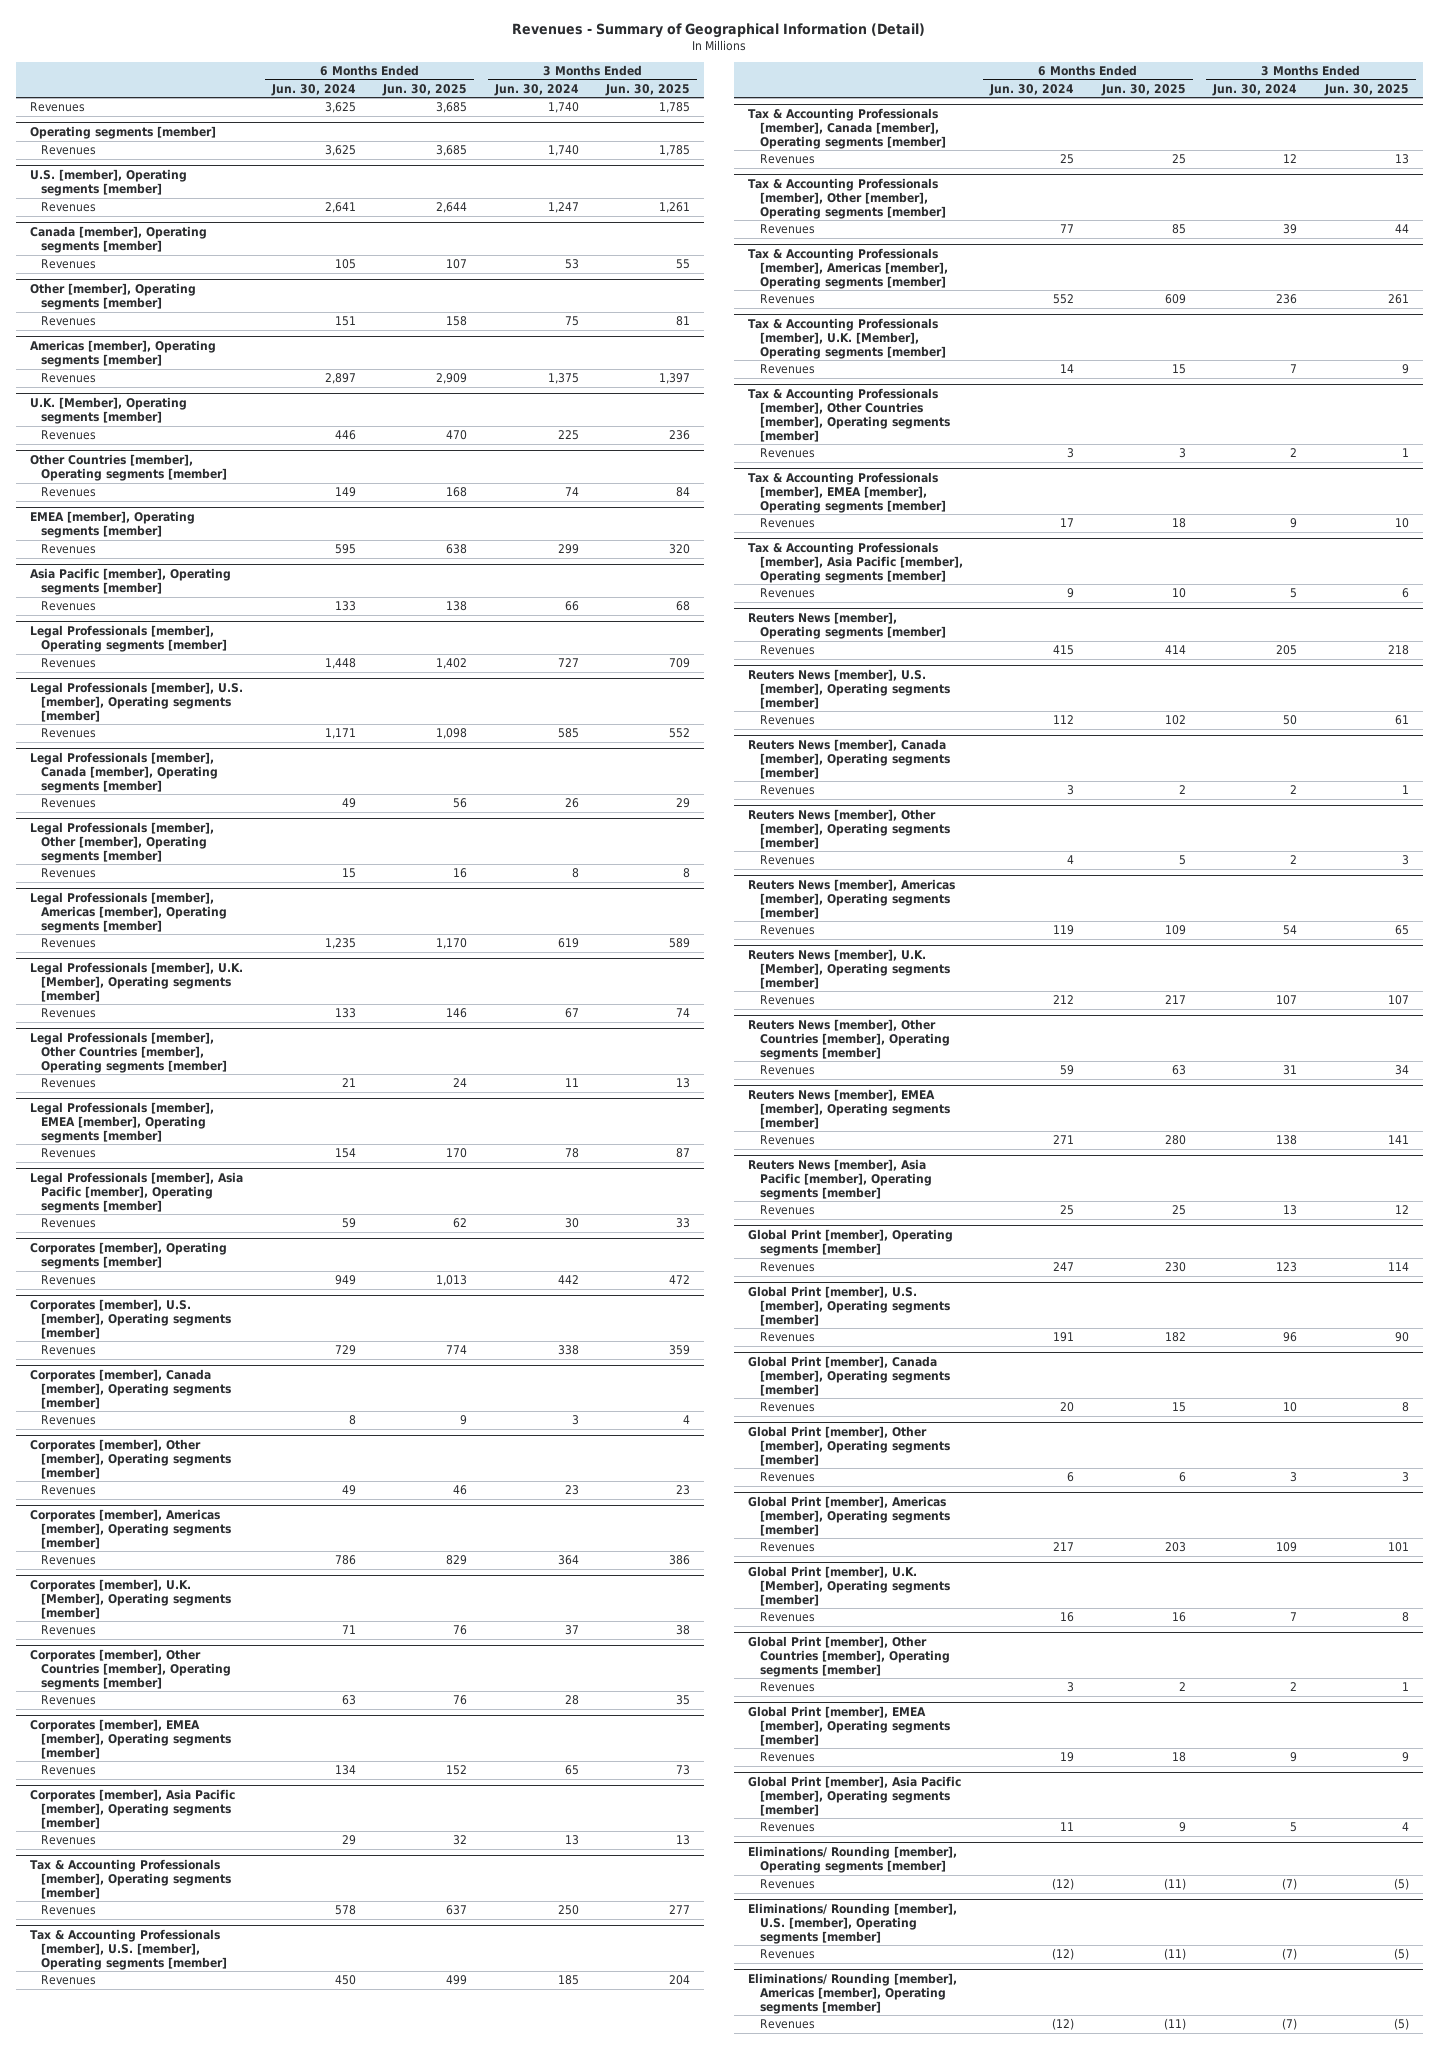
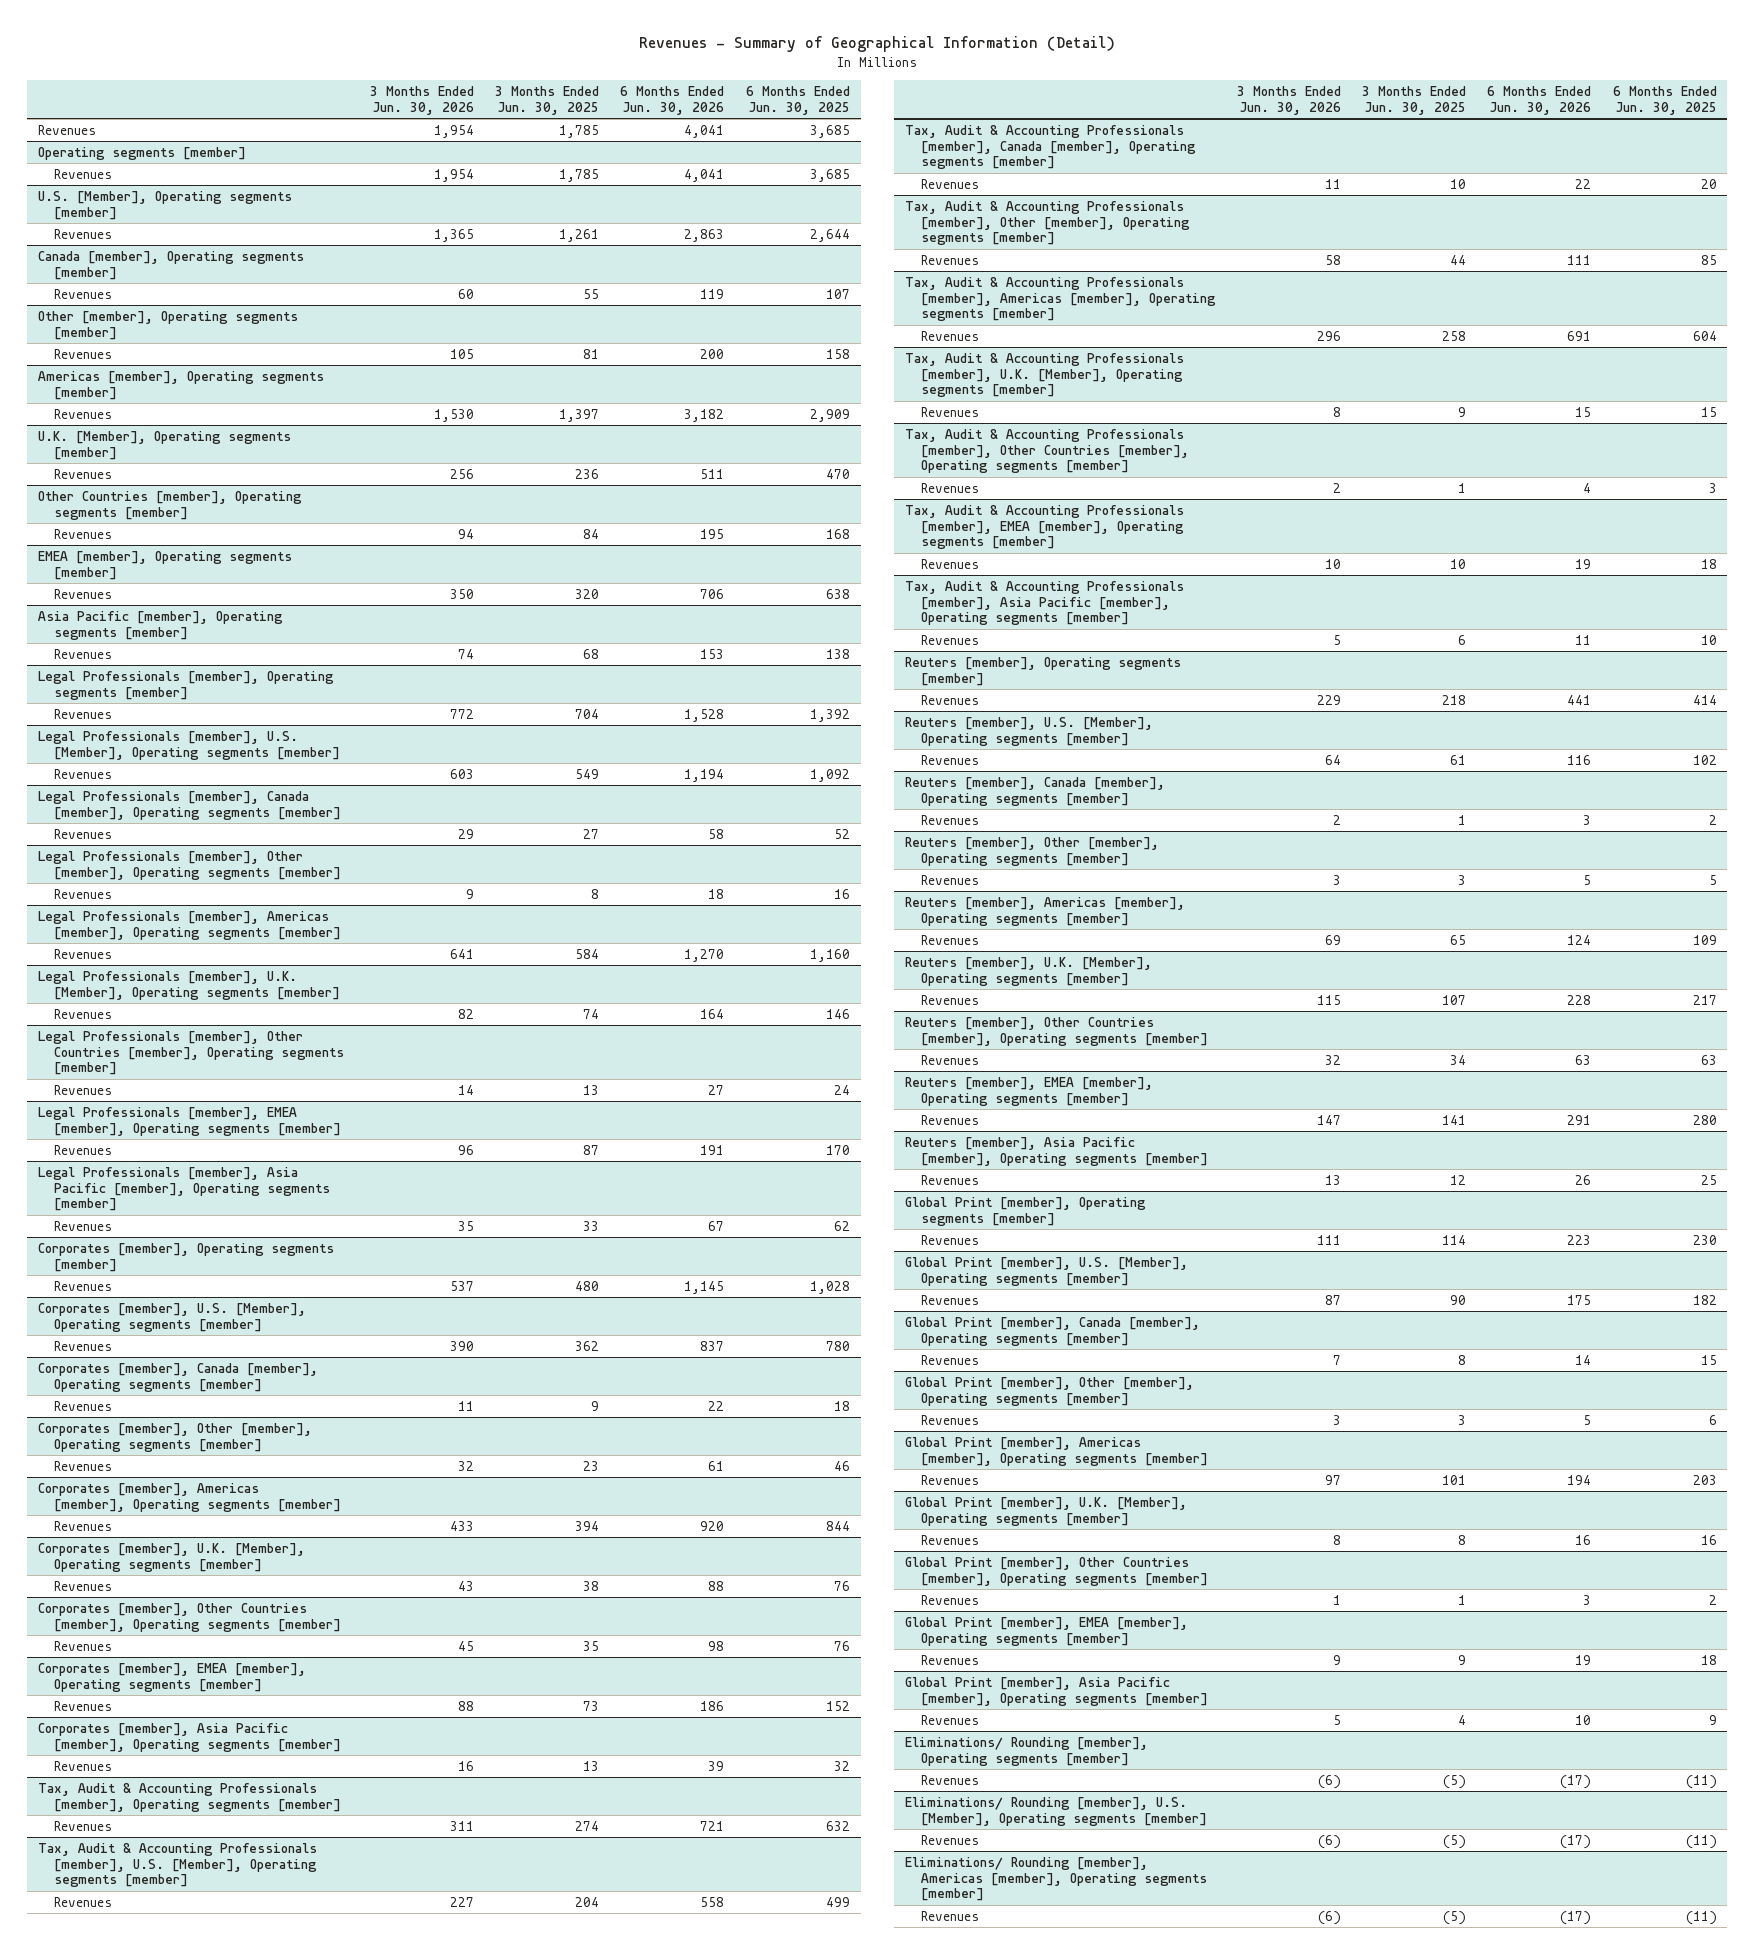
[270,84,356,97] Jun. 30, 2024 -> none
[493,84,579,97] Jun. 30, 2024 -> none
none -> [369,86,474,115] 3 Months Ended Jun. 30, 2026
none -> [620,86,725,115] 6 Months Ended Jun. 30, 2026
[29,169,187,197] U.S. [member], Operating segments [member] -> [38,190,293,220] U.S. [Member], Operating segments [member]
[436,658,468,670] 1,402 -> [809,708,850,722] 1,392
[669,658,691,669] 709 -> [575,708,600,719] 704
[29,682,243,723] Legal Professionals [member], U.S. [member], Operating segments [member] -> [38,730,341,760] Legal Professionals [member], U.S. [Member], Operating segments [member]
[436,728,468,740] 1,098 -> [809,768,850,782] 1,092
[669,728,691,739] 552 -> [575,768,600,779] 549
[453,798,468,809] 56 -> [833,828,850,839] 52
[676,798,691,809] 29 -> [583,828,600,839] 27
[436,938,468,950] 1,170 -> [809,948,850,962] 1,160
[669,938,691,949] 589 -> [575,948,600,959] 584
[436,1275,468,1287] 1,013 -> [809,1280,850,1294] 1,028
[669,1275,691,1285] 472 -> [575,1280,600,1291] 480
[29,1299,232,1340] Corporates [member], U.S. [member], Operating segments [member] -> [38,1302,307,1332] Corporates [member], U.S. [Member], Operating segments [member]
[446,1345,468,1355] 774 -> [825,1340,850,1351] 780
[669,1345,691,1356] 359 -> [575,1340,600,1351] 362
[460,1415,468,1426] 9 -> [833,1400,850,1411] 18
[683,1415,691,1425] 4 -> [591,1400,600,1411] 9
[446,1555,468,1566] 829 -> [825,1520,850,1531] 844
[669,1555,691,1566] 386 -> [575,1520,600,1531] 394
[29,1859,232,1900] Tax & Accounting Professionals [member], Operating segments [member] -> [38,1782,342,1812] Tax, Audit & Accounting Professionals [member], Operating segments [member]
[446,1905,468,1916] 637 -> [825,1820,850,1831] 632
[669,1905,691,1915] 277 -> [575,1820,600,1831] 274
[29,1929,228,1971] Tax & Accounting Professionals [member], U.S. [member], Operating segments [member] -> [38,1842,318,1888] Tax, Audit & Accounting Professionals [member], U.S. [Member], Operating segments [member]
[747,108,946,150] Tax & Accounting Professionals [member], Canada [member], Operating segments [member] -> [905,124,1197,170] Tax, Audit & Accounting Professionals [member], Canada [member], Operating segments [member]
[1171,154,1186,165] 25 -> [1700,178,1717,189] 20
[1394,154,1409,165] 13 -> [1449,178,1466,189] 10
[747,178,946,220] Tax & Accounting Professionals [member], Other [member], Operating segments [member] -> [905,200,1191,246] Tax, Audit & Accounting Professionals [member], Other [member], Operating segments [member]
[747,248,948,290] Tax & Accounting Professionals [member], Americas [member], Operating segments [member] -> [905,276,1217,322] Tax, Audit & Accounting Professionals [member], Americas [member], Operating segments [member]
[1164,294,1186,305] 609 -> [1692,330,1717,341] 604
[1387,294,1409,305] 261 -> [1441,330,1466,341] 258
[747,318,946,360] Tax & Accounting Professionals [member], U.K. [Member], Operating segments [member] -> [905,352,1185,398] Tax, Audit & Accounting Professionals [member], U.K. [Member], Operating segments [member]
[747,388,950,443] Tax & Accounting Professionals [member], Other Countries [member], Operating segments [member] -> [905,428,1190,474] Tax, Audit & Accounting Professionals [member], Other Countries [member], Operating segments [member]
[747,472,946,514] Tax & Accounting Professionals [member], EMEA [member], Operating segments [member] -> [905,504,1185,550] Tax, Audit & Accounting Professionals [member], EMEA [member], Operating segments [member]
[747,542,963,584] Tax & Accounting Professionals [member], Asia Pacific [member], Operating segments [member] -> [905,580,1185,626] Tax, Audit & Accounting Professionals [member], Asia Pacific [member], Operating segments [member]
[747,612,946,640] Reuters News [member], Operating segments [member] -> [905,656,1182,686] Reuters [member], Operating segments [member]
[747,669,950,710] Reuters News [member], U.S. [member], Operating segments [member] -> [905,716,1154,746] Reuters [member], U.S. [Member], Operating segments [member]
[747,739,950,780] Reuters News [member], Canada [member], Operating segments [member] -> [905,776,1166,806] Reuters [member], Canada [member], Operating segments [member]
[747,809,950,850] Reuters News [member], Other [member], Operating segments [member] -> [905,836,1160,866] Reuters [member], Other [member], Operating segments [member]
[747,879,955,920] Reuters News [member], Americas [member], Operating segments [member] -> [905,896,1186,926] Reuters [member], Americas [member], Operating segments [member]
[747,949,950,990] Reuters News [member], U.K. [Member], Operating segments [member] -> [905,956,1153,986] Reuters [member], U.K. [Member], Operating segments [member]
[747,1019,950,1061] Reuters News [member], Other Countries [member], Operating segments [member] -> [905,1016,1209,1046] Reuters [member], Other Countries [member], Operating segments [member]
[747,1089,950,1130] Reuters News [member], EMEA [member], Operating segments [member] -> [905,1076,1154,1106] Reuters [member], EMEA [member], Operating segments [member]
[747,1159,932,1201] Reuters News [member], Asia Pacific [member], Operating segments [member] -> [905,1136,1209,1166] Reuters [member], Asia Pacific [member], Operating segments [member]
[747,1286,950,1327] Global Print [member], U.S. [member], Operating segments [member] -> [905,1256,1189,1286] Global Print [member], U.S. [Member], Operating segments [member]
[747,1903,957,1945] Eliminations/ Rounding [member], U.S. [member], Operating segments [member] -> [905,1796,1208,1826] Eliminations/ Rounding [member], U.S. [Member], Operating segments [member]

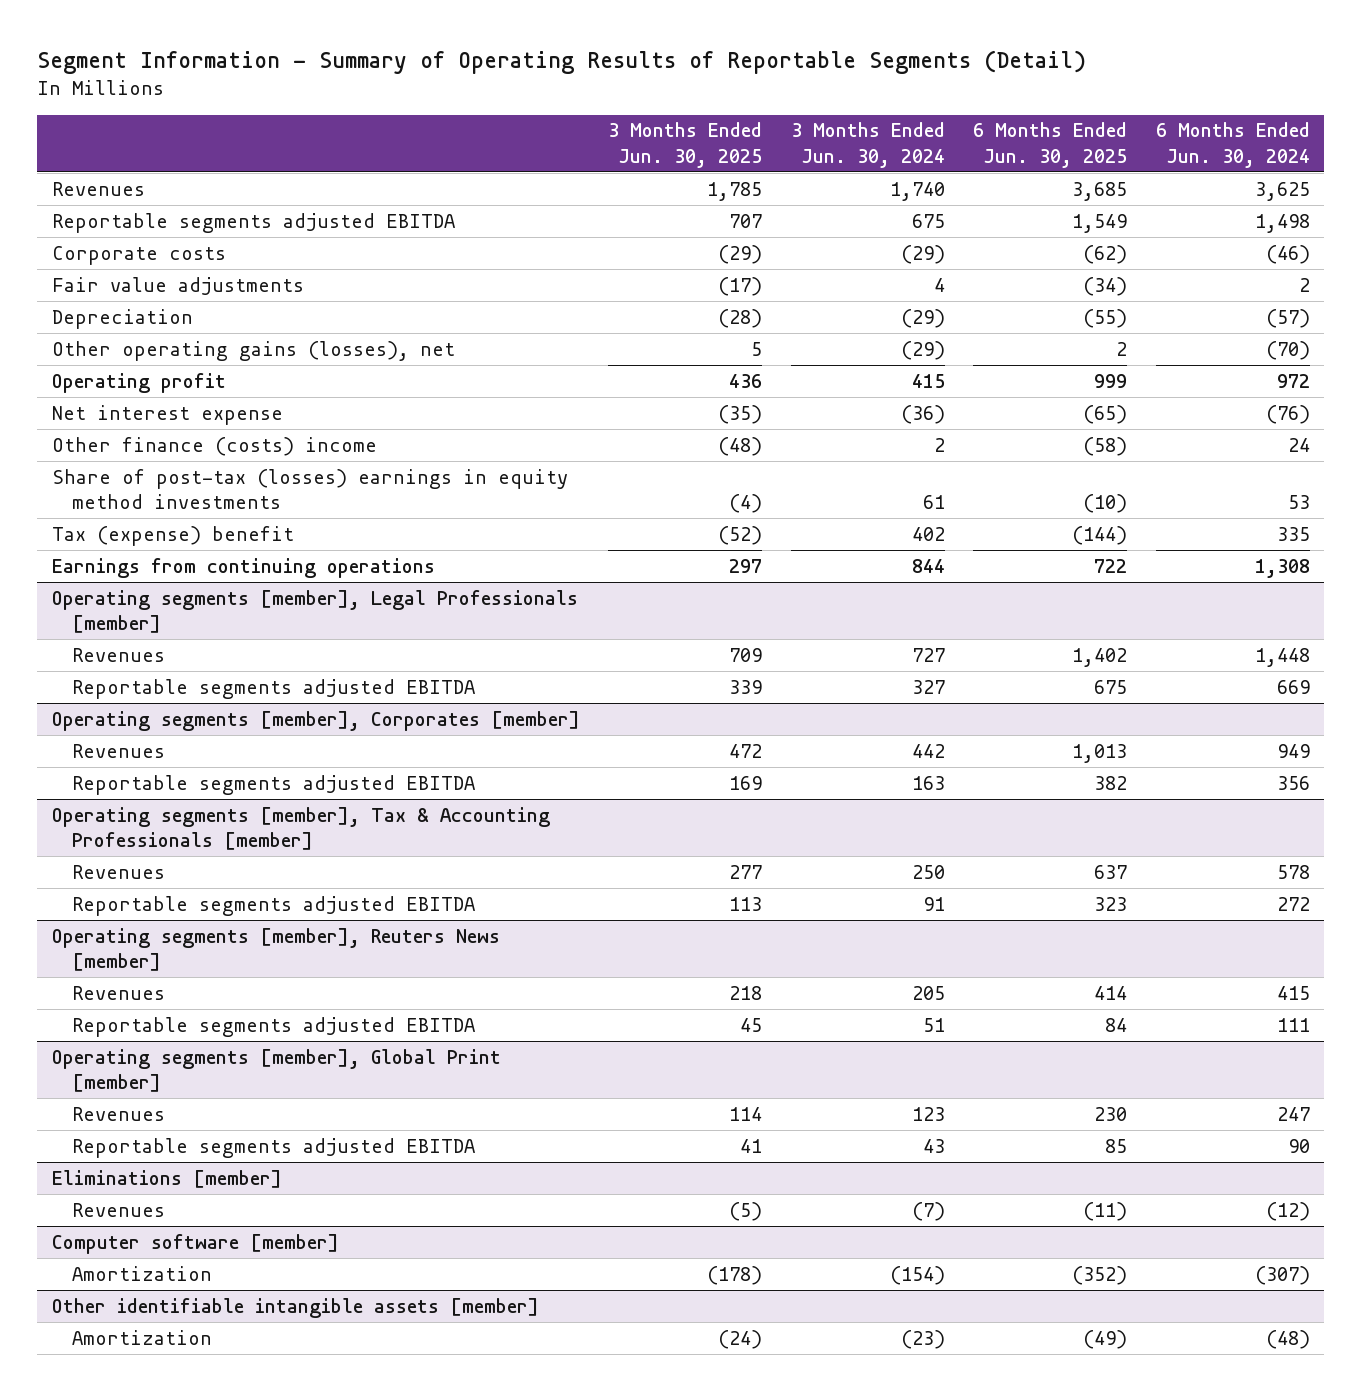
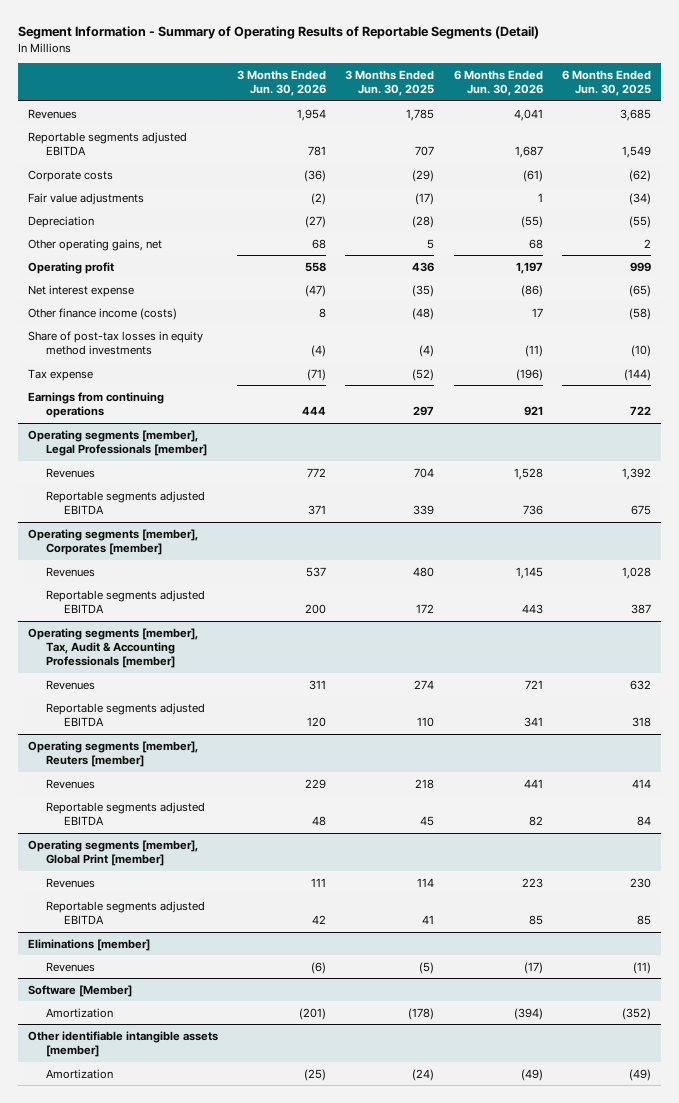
[790,122,945,168] 3 Months Ended Jun. 30, 2024 -> none
[1155,122,1310,168] 6 Months Ended Jun. 30, 2024 -> none
none -> [237,69,327,96] 3 Months Ended Jun. 30, 2026
none -> [453,69,543,96] 6 Months Ended Jun. 30, 2026
[51,340,455,361] Other operating gains (losses), net -> [28,238,163,251] Other operating gains, net
[51,436,377,456] Other finance (costs) income -> [28,307,178,320] Other finance income (costs)
[51,468,568,510] Share of post-tax (losses) earnings in equity method investments -> [28,330,204,356] Share of post-tax losses in equity method investments
[51,525,294,546] Tax (expense) benefit -> [28,368,94,381] Tax expense
[729,647,763,662] 709 -> [414,467,435,478] 704
[1072,647,1128,667] 1,402 -> [621,467,651,480] 1,392
[729,743,763,758] 472 -> [413,566,435,577] 480
[1072,743,1128,763] 1,013 -> [621,566,651,579] 1,028
[729,775,763,790] 169 -> [416,604,435,614] 172
[1094,775,1128,790] 382 -> [630,604,651,615] 387
[51,806,550,851] Operating segments [member], Tax & Accounting Professionals [member] -> [28,627,199,669] Operating segments [member], Tax, Audit & Accounting Professionals [member]
[729,864,763,879] 277 -> [414,679,435,689] 274
[1094,864,1128,879] 637 -> [629,679,651,690] 632
[729,896,763,911] 113 -> [417,717,435,728] 110
[1094,896,1128,911] 323 -> [631,717,651,728] 318
[51,927,500,972] Operating segments [member], Reuters News [member] -> [28,740,199,768] Operating segments [member], Reuters [member]
[51,1233,339,1254] Computer software [member] -> [28,984,133,997] Software [Member]

